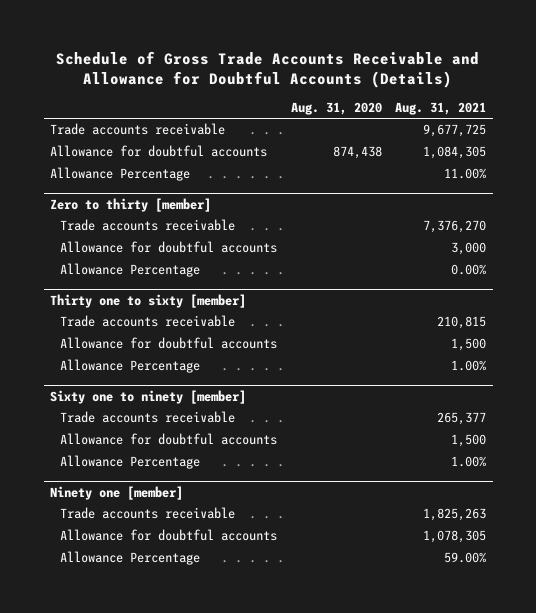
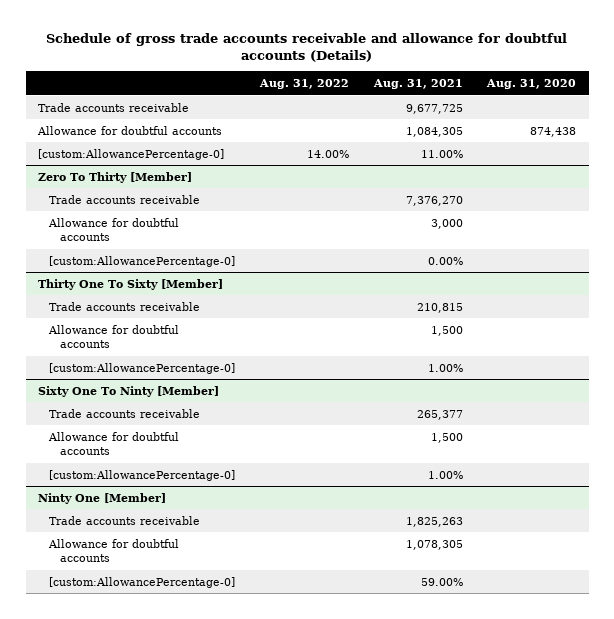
[56,50,480,88] Schedule of Gross Trade Accounts Receivable and Allowance for Doubtful Accounts (Details) -> [46,32,568,63] Schedule of gross trade accounts receivable and allowance for doubtful accounts (Details)
none -> [258,79,349,90] Aug. 31, 2022
[50,167,191,182] Allowance Percentage -> [37,148,224,160] [custom:AllowancePercentage-0]
[50,197,212,212] Zero to thirty [member] -> [37,171,192,183] Zero To Thirty [Member]
[60,263,201,278] Allowance Percentage -> [49,255,236,267] [custom:AllowancePercentage-0]
[50,293,247,308] Thirty one to sixty [member] -> [37,278,223,290] Thirty One To Sixty [Member]
[60,359,201,374] Allowance Percentage -> [49,362,236,374] [custom:AllowancePercentage-0]
[50,389,247,404] Sixty one to ninety [member] -> [37,385,219,397] Sixty One To Ninty [Member]
[60,455,201,470] Allowance Percentage -> [49,469,236,481] [custom:AllowancePercentage-0]
[50,485,184,500] Ninety one [member] -> [37,492,166,504] Ninty One [Member]
[60,551,201,566] Allowance Percentage -> [49,576,236,588] [custom:AllowancePercentage-0]

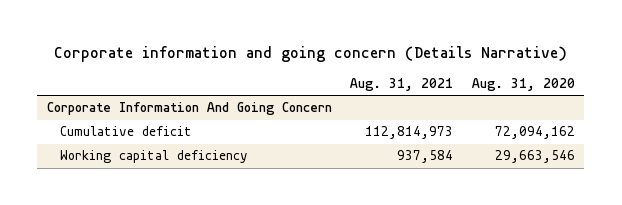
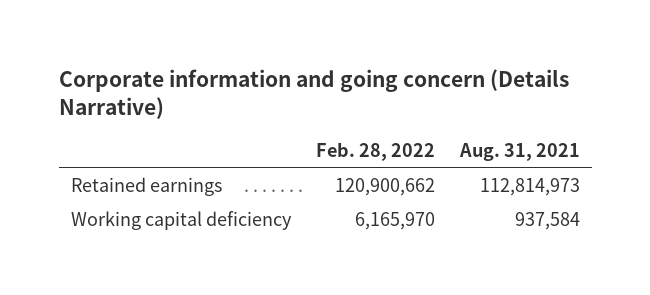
[472,78,576,92] Aug. 31, 2020 -> none
none -> [315,141,435,161] Feb. 28, 2022
[46,102,332,116] Corporate Information And Going Concern -> none
[60,126,193,137] Cumulative deficit -> [70,176,222,196] Retained earnings

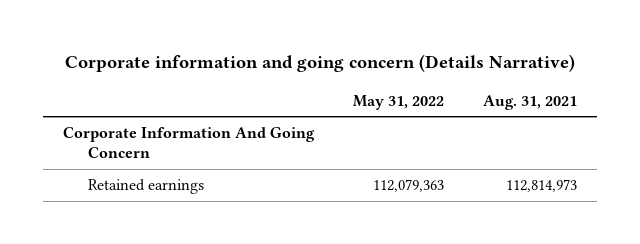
[315,141,435,161] Feb. 28, 2022 -> none
none -> [353,94,445,110] May 31, 2022
none -> [62,127,315,159] Corporate Information And Going Concern
[70,210,292,230] Working capital deficiency -> none

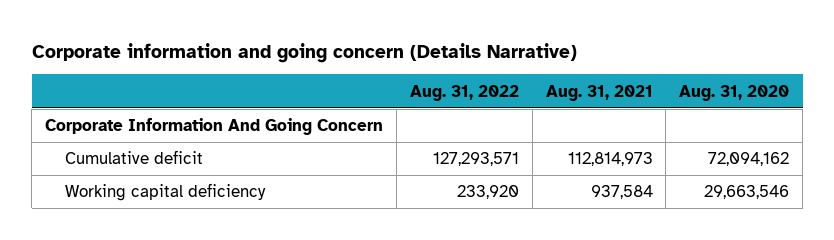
[353,94,445,110] May 31, 2022 -> none
none -> [409,84,519,101] Aug. 31, 2022
none -> [679,84,790,101] Aug. 31, 2020
[88,179,205,195] Retained earnings -> [64,150,203,165] Cumulative deficit
none -> [64,183,266,202] Working capital deficiency

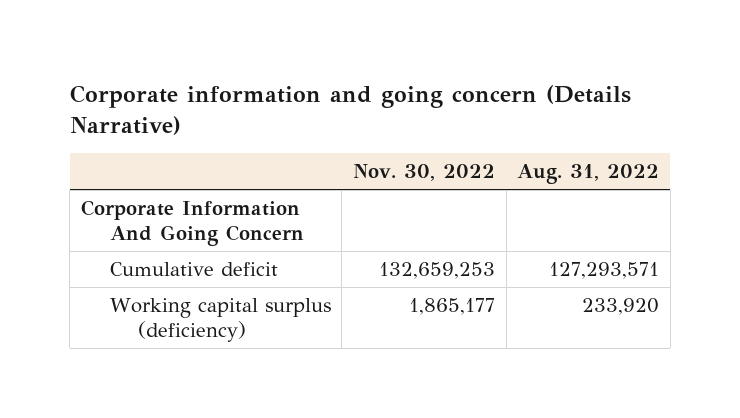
[545,84,653,101] Aug. 31, 2021 -> none
[679,84,790,101] Aug. 31, 2020 -> none
none -> [352,164,495,182] Nov. 30, 2022
[64,183,266,202] Working capital deficiency -> [109,297,331,343] Working capital surplus (deficiency)

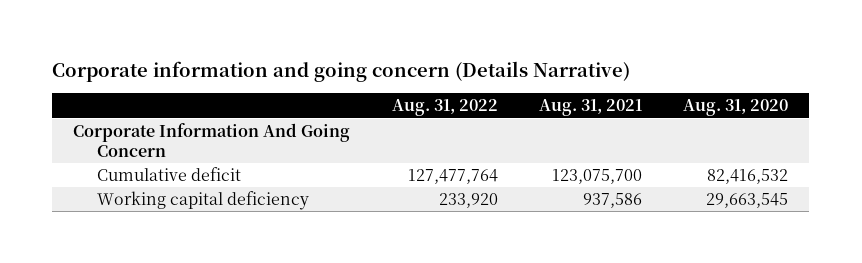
[352,164,495,182] Nov. 30, 2022 -> none
none -> [539,99,643,117] Aug. 31, 2021
none -> [683,99,789,117] Aug. 31, 2020
[549,261,660,279] 127,293,571 -> [407,169,498,185] 127,477,764
[109,297,331,343] Working capital surplus (deficiency) -> [97,191,310,211] Working capital deficiency

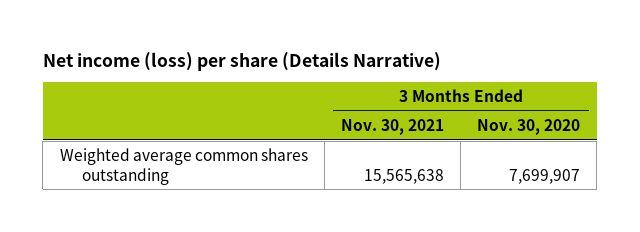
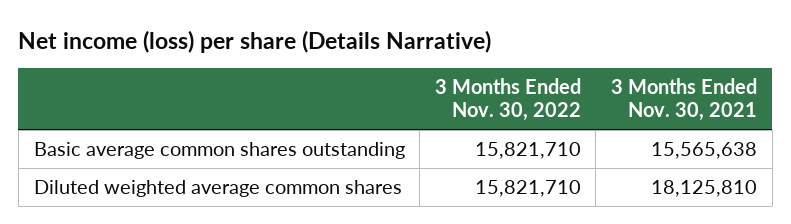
[477,118,581,135] Nov. 30, 2020 -> none
none -> [434,78,581,122] 3 Months Ended Nov. 30, 2022
[59,147,308,185] Weighted average common shares outstanding -> [33,141,405,159] Basic average common shares outstanding
none -> [33,179,402,197] Diluted weighted average common shares

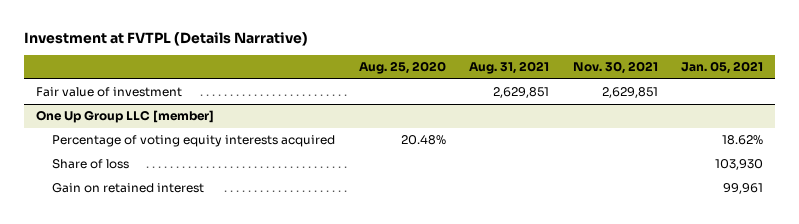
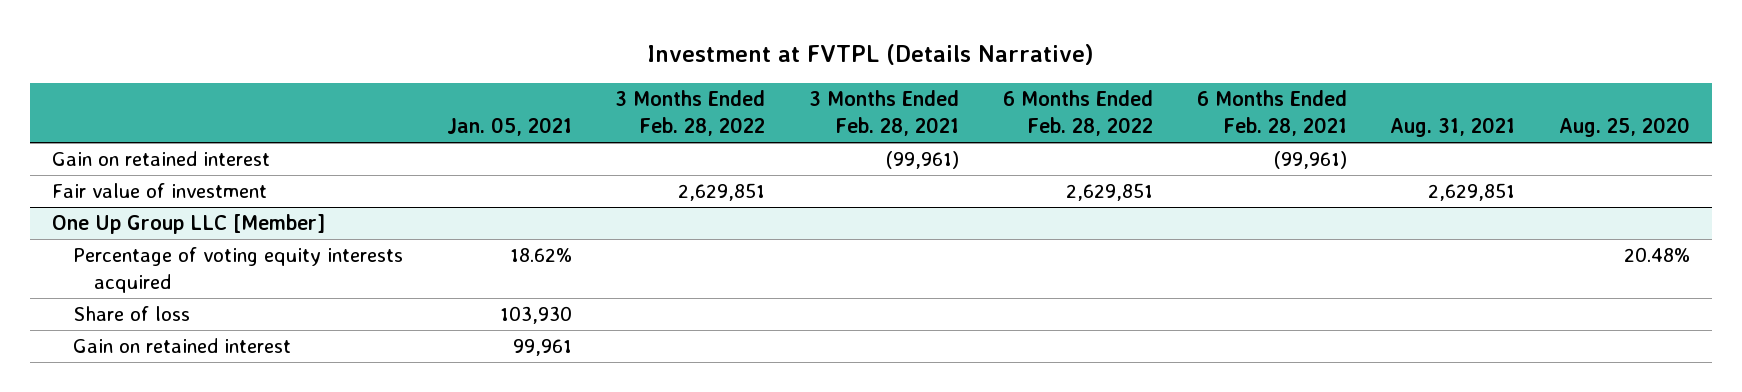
[572,60,658,74] Nov. 30, 2021 -> none
none -> [615,90,766,137] 3 Months Ended Feb. 28, 2022
none -> [809,90,960,137] 3 Months Ended Feb. 28, 2021
none -> [1002,90,1153,137] 6 Months Ended Feb. 28, 2022
none -> [1196,90,1347,137] 6 Months Ended Feb. 28, 2021
none -> [51,151,270,167] Gain on retained interest
[35,110,214,124] One Up Group LLC [member] -> [51,214,325,235] One Up Group LLC [Member]

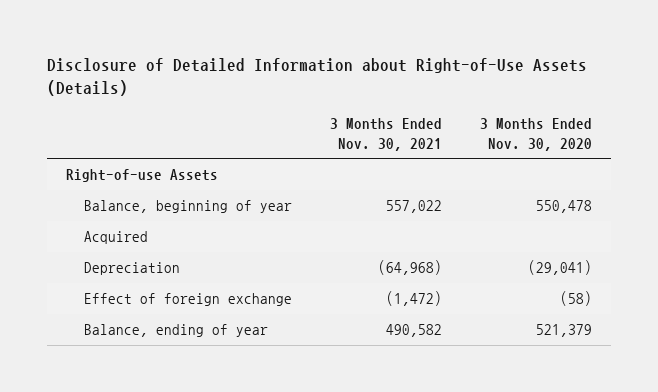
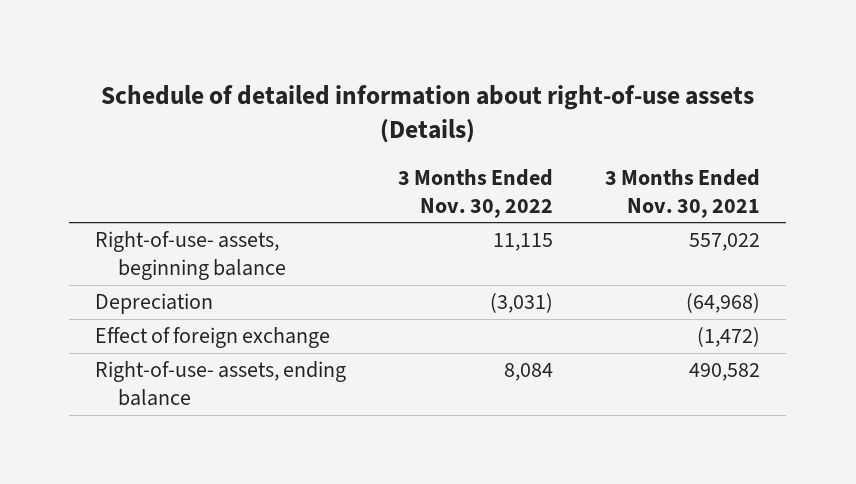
[47,58,588,97] Disclosure of Detailed Information about Right-of-Use Assets (Details) -> [100,84,754,144] Schedule of detailed information about right-of-use assets (Details)
[479,118,592,151] 3 Months Ended Nov. 30, 2020 -> none
none -> [398,168,554,218] 3 Months Ended Nov. 30, 2022
[66,169,219,183] Right-of-use Assets -> none
[84,231,149,245] Acquired -> none
[84,200,293,214] Balance, beginning of year -> [95,231,286,281] Right-of-use- assets, beginning balance
[84,324,269,338] Balance, ending of year -> [95,361,347,407] Right-of-use- assets, ending balance

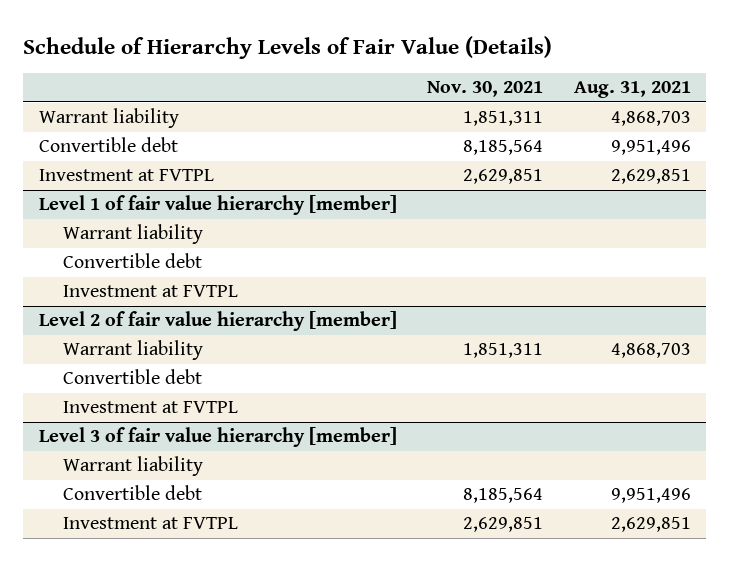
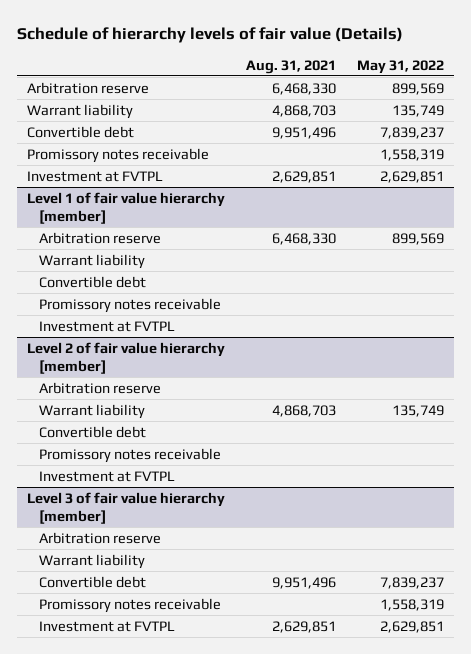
[23,35,553,59] Schedule of Hierarchy Levels of Fair Value (Details) -> [16,27,403,44] Schedule of hierarchy levels of fair value (Details)
[427,81,544,98] Nov. 30, 2021 -> none
none -> [356,59,444,74] May 31, 2022
none -> [27,81,150,94] Arbitration reserve
none -> [27,147,210,163] Promissory notes receivable
none -> [39,231,162,244] Arbitration reserve
none -> [39,297,222,313] Promissory notes receivable
none -> [39,381,162,394] Arbitration reserve
none -> [39,447,222,463] Promissory notes receivable
none -> [39,531,162,544] Arbitration reserve
none -> [39,597,222,613] Promissory notes receivable

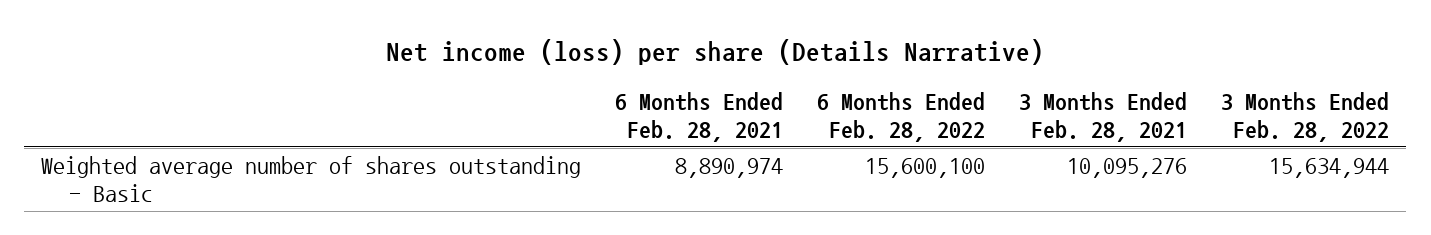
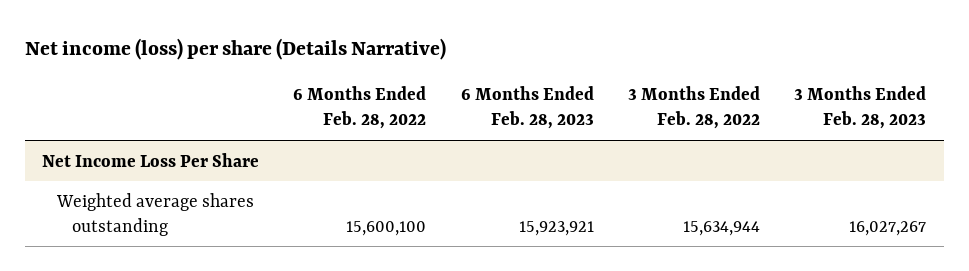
[615,91,784,142] 6 Months Ended Feb. 28, 2021 -> none
[1019,91,1188,142] 3 Months Ended Feb. 28, 2021 -> none
none -> [460,86,594,130] 6 Months Ended Feb. 28, 2023
none -> [794,86,927,130] 3 Months Ended Feb. 28, 2023
none -> [42,152,260,167] Net Income Loss Per Share
[41,156,582,202] Weighted average number of shares outstanding - Basic -> [56,192,255,236] Weighted average shares outstanding

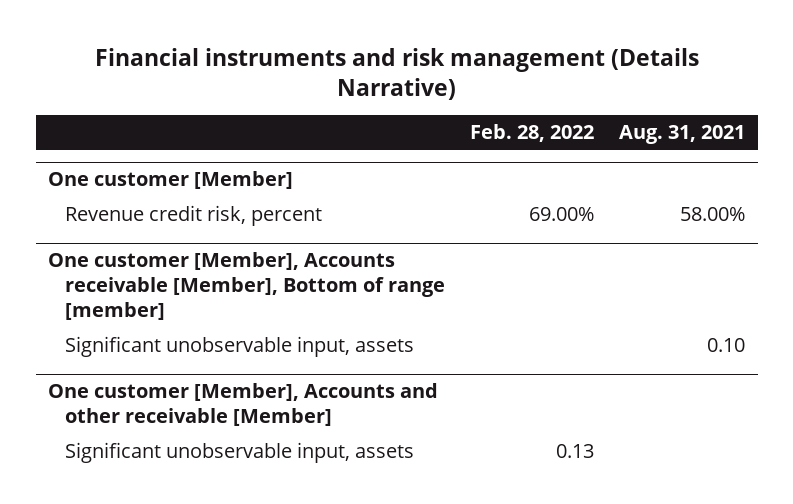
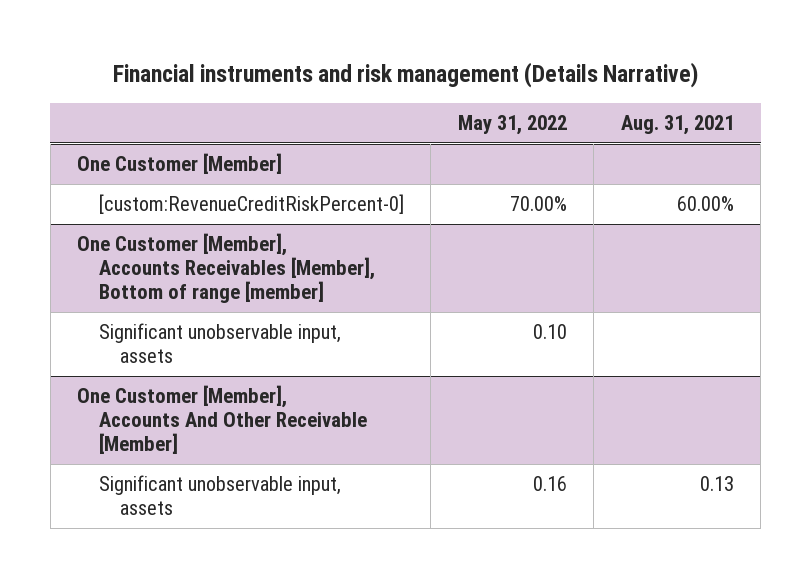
[470,124,595,143] Feb. 28, 2022 -> none
none -> [457,115,567,136] May 31, 2022
[65,204,323,226] Revenue credit risk, percent -> none
[65,335,415,357] Significant unobservable input, assets -> none
[48,383,439,427] One customer [Member], Accounts and other receivable [Member] -> none
[48,171,294,190] One customer [Member] -> [77,153,283,175] One Customer [Member]
none -> [98,194,404,215] [custom:RevenueCreditRiskPercent-0]
[48,252,446,321] One customer [Member], Accounts receivable [Member], Bottom of range [member] -> [77,233,375,303] One Customer [Member], Accounts Receivables [Member], Bottom of range [member]
none -> [77,385,367,454] One Customer [Member], Accounts And Other Receivable [Member]
none -> [98,475,341,516] Significant unobservable input, assets

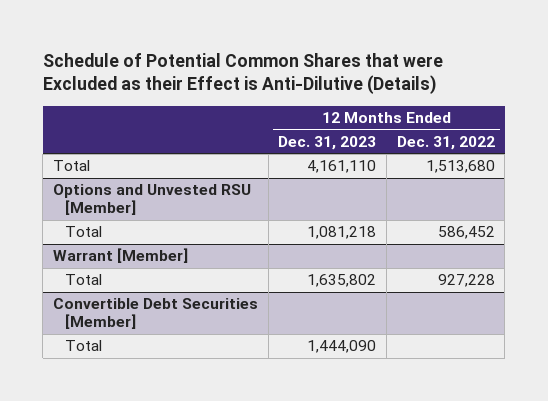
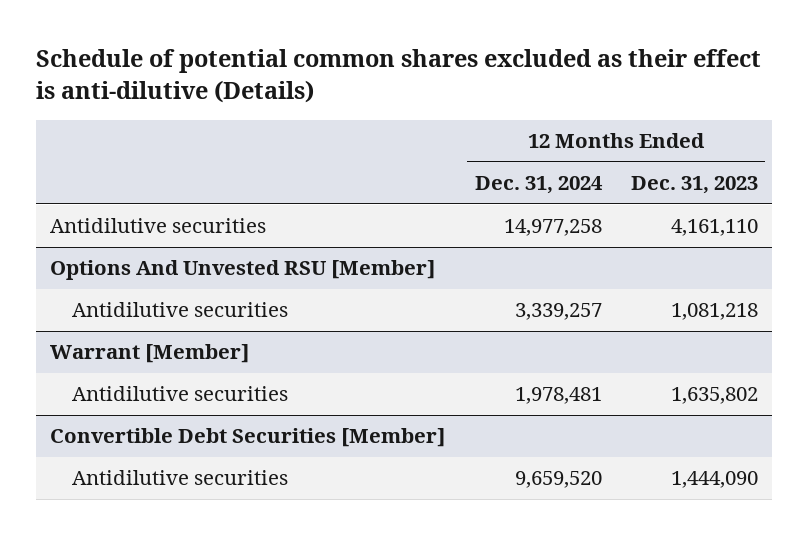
[42,52,443,95] Schedule of Potential Common Shares that were Excluded as their Effect is Anti-Dilutive (Details) -> [35,49,761,104] Schedule of potential common shares excluded as their effect is anti-dilutive (Details)
[396,135,495,150] Dec. 31, 2022 -> none
none -> [474,175,603,194] Dec. 31, 2024
[53,160,91,172] Total -> [50,218,267,234] Antidilutive securities
[53,184,252,216] Options and Unvested RSU [Member] -> [50,260,436,281] Options And Unvested RSU [Member]
[64,226,102,238] Total -> [72,302,289,318] Antidilutive securities
[64,274,102,286] Total -> [72,386,289,402] Antidilutive securities
[64,340,102,352] Total -> [72,470,289,486] Antidilutive securities

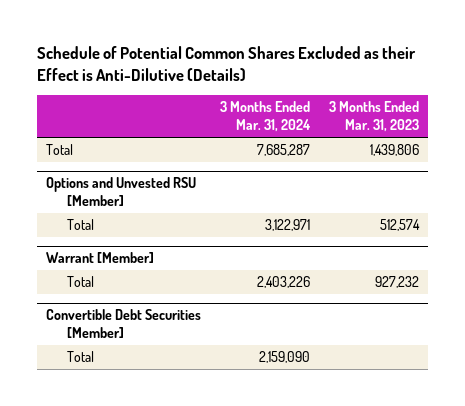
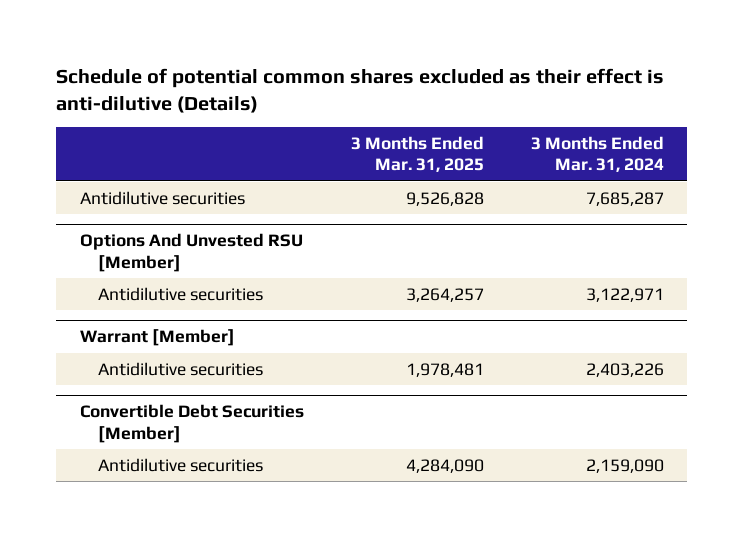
[37,46,417,82] Schedule of Potential Common Shares Excluded as their Effect is Anti-Dilutive (Details) -> [55,67,664,113] Schedule of potential common shares excluded as their effect is anti-dilutive (Details)
[328,101,419,133] 3 Months Ended Mar. 31, 2023 -> none
none -> [350,135,484,173] 3 Months Ended Mar. 31, 2025
[46,143,74,155] Total -> [79,190,245,205] Antidilutive securities
[46,177,197,207] Options and Unvested RSU [Member] -> [79,233,303,272] Options And Unvested RSU [Member]
[66,218,94,230] Total -> [98,286,264,301] Antidilutive securities
[66,275,94,287] Total -> [98,361,264,376] Antidilutive securities
[66,350,94,362] Total -> [98,457,264,472] Antidilutive securities

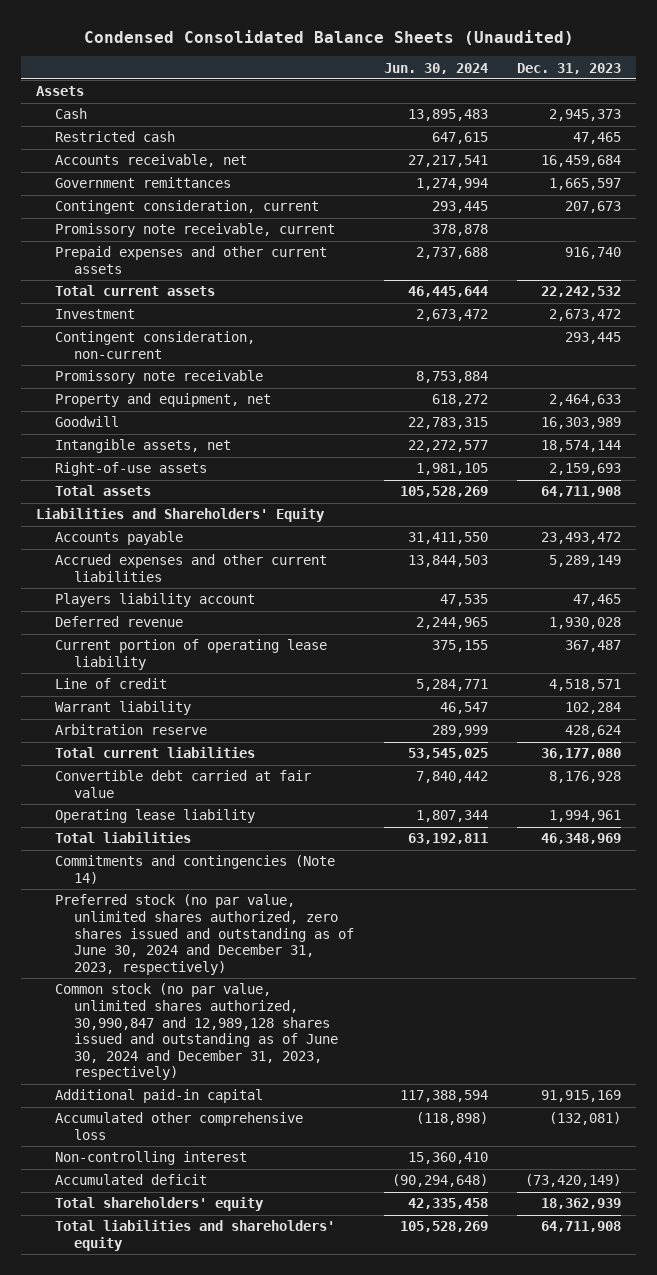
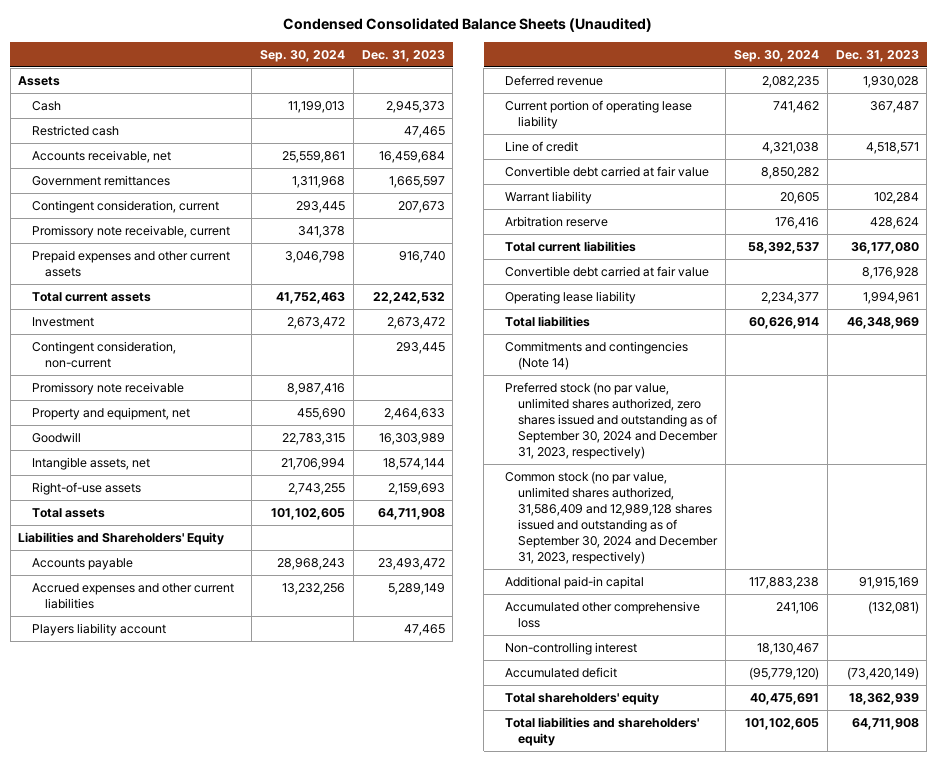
[383,62,488,74] Jun. 30, 2024 -> none
none -> [260,49,346,62] Sep. 30, 2024
none -> [505,165,710,177] Convertible debt carried at fair value
[54,894,354,975] Preferred stock (no par value, unlimited shares authorized, zero shares issued and outstanding as of June 30, 2024 and December 31, 2023, respectively) -> [505,381,719,459] Preferred stock (no par value, unlimited shares authorized, zero shares issued and outstanding as of September 30, 2024 and December 31, 2023, respectively)
[54,983,338,1081] Common stock (no par value, unlimited shares authorized, 30,990,847 and 12,989,128 shares issued and outstanding as of June 30, 2024 and December 31, 2023, respectively) -> [505,470,719,564] Common stock (no par value, unlimited shares authorized, 31,586,409 and 12,989,128 shares issued and outstanding as of September 30, 2024 and December 31, 2023, respectively)

